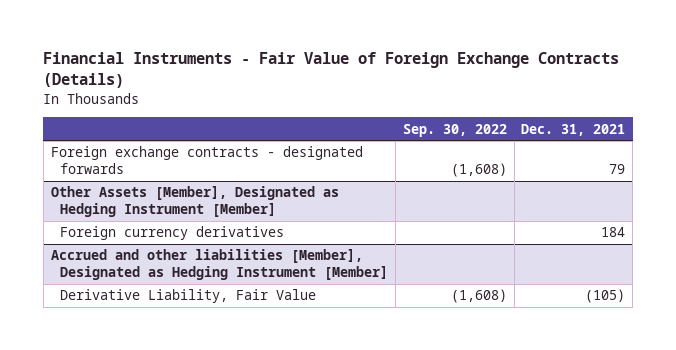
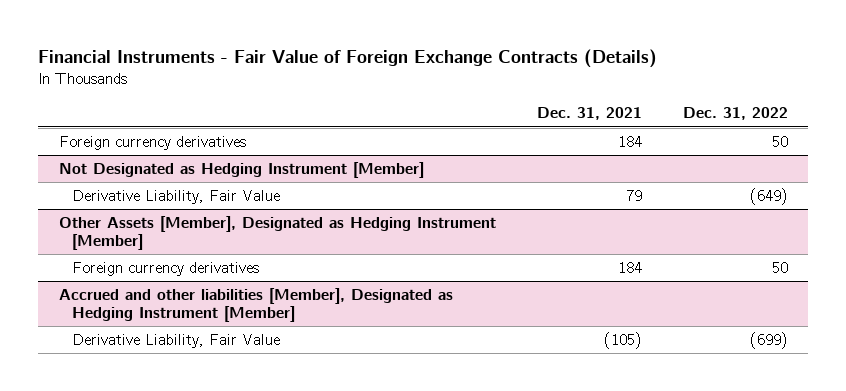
[402,123,507,137] Sep. 30, 2022 -> none
none -> [682,107,788,121] Dec. 31, 2022
[50,146,363,175] Foreign exchange contracts - designated forwards -> none
none -> [58,136,246,151] Foreign currency derivatives
none -> [58,162,424,179] Not Designated as Hedging Instrument [Member]
none -> [72,190,281,205] Derivative Liability, Fair Value

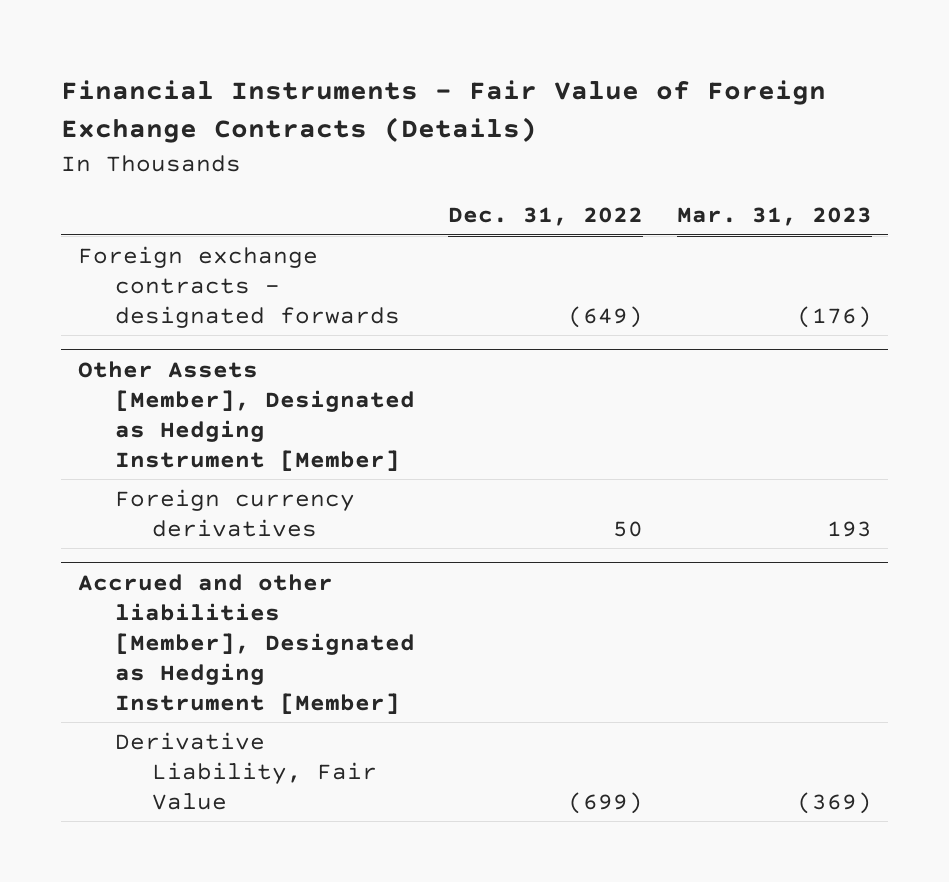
[536,107,642,121] Dec. 31, 2021 -> none
none -> [676,207,872,227] Mar. 31, 2023
[58,136,246,151] Foreign currency derivatives -> none
[58,162,424,179] Not Designated as Hedging Instrument [Member] -> none
[72,190,281,205] Derivative Liability, Fair Value -> [77,245,401,328] Foreign exchange contracts - designated forwards

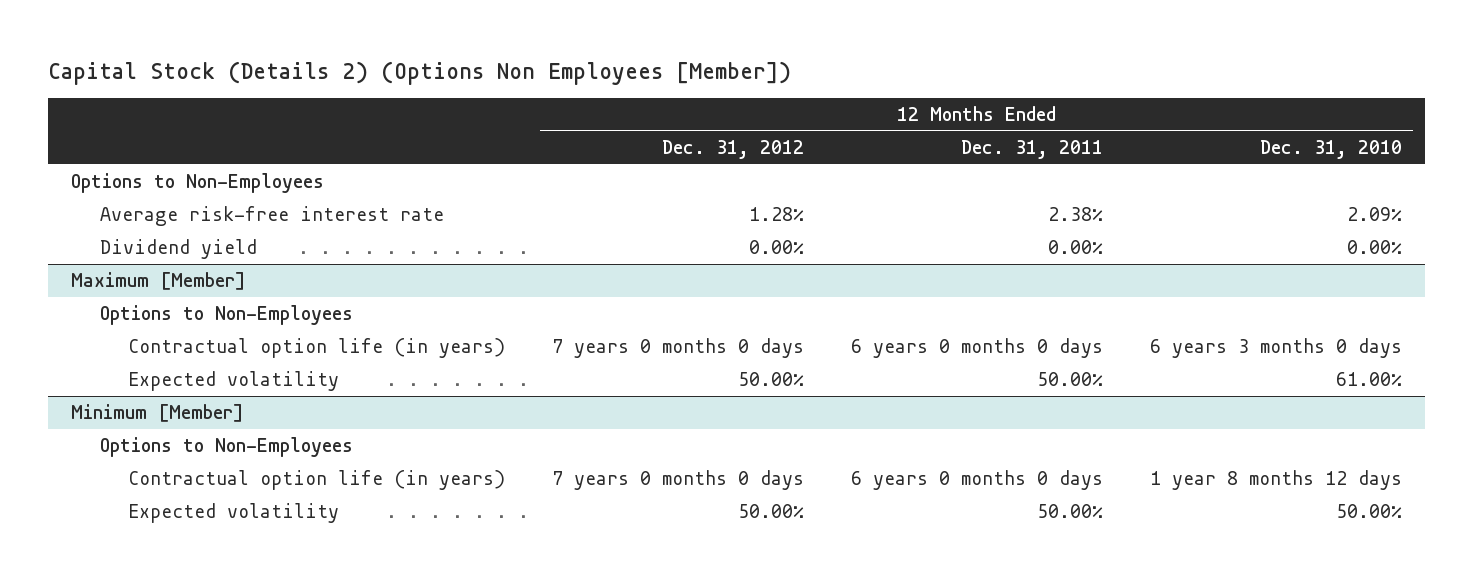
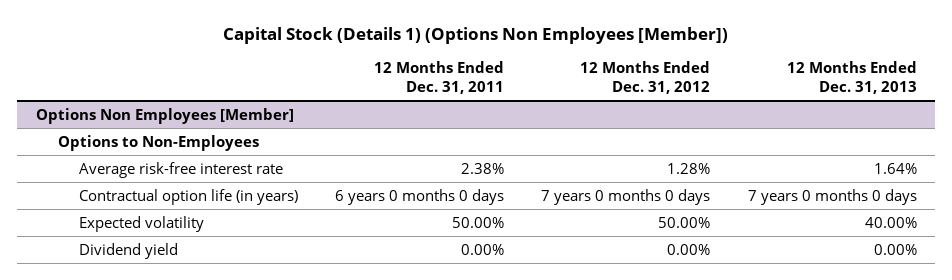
[48,60,792,85] Capital Stock (Details 2) (Options Non Employees [Member]) -> [223,27,729,45] Capital Stock (Details 1) (Options Non Employees [Member])
[1259,140,1402,160] Dec. 31, 2010 -> none
none -> [786,61,917,95] 12 Months Ended Dec. 31, 2013
none -> [35,107,294,124] Options Non Employees [Member]
[99,239,257,260] Dividend yield -> none
[71,272,247,291] Maximum [Member] -> none
[99,305,353,326] Options to Non-Employees -> none
[71,404,245,423] Minimum [Member] -> none
[99,437,353,458] Options to Non-Employees -> none
[128,470,506,491] Contractual option life (in years) -> none
[128,503,340,524] Expected volatility -> none
none -> [79,242,179,259] Dividend yield

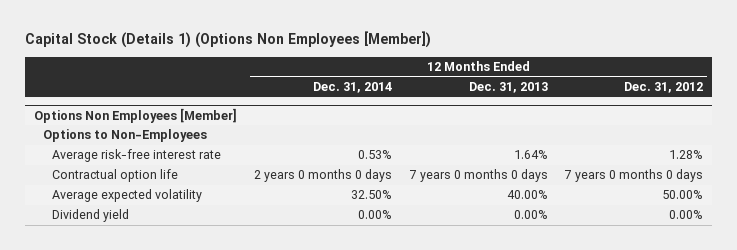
[374,61,505,95] 12 Months Ended Dec. 31, 2011 -> none
none -> [313,81,393,93] Dec. 31, 2014
[79,188,299,205] Contractual option life (in years) -> [51,169,178,183] Contractual option life
[79,215,205,232] Expected volatility -> [51,189,202,203] Average expected volatility

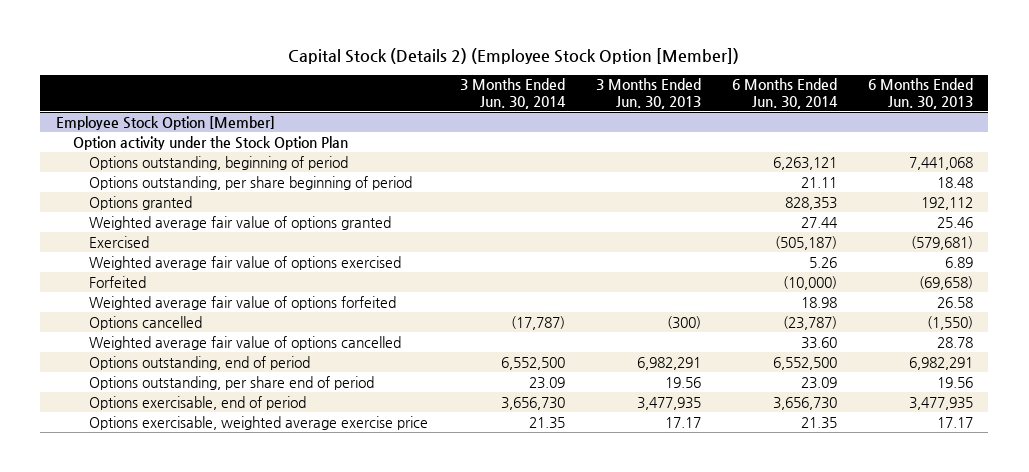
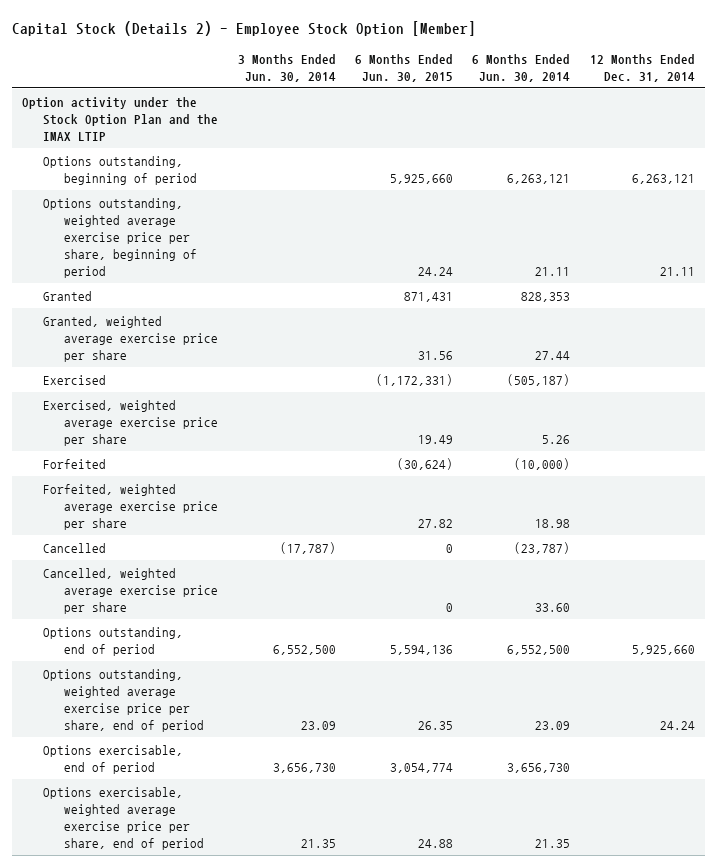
[288,48,740,65] Capital Stock (Details 2) (Employee Stock Option [Member]) -> [12,20,477,36] Capital Stock (Details 2) - Employee Stock Option [Member]
[595,78,701,109] 3 Months Ended Jun. 30, 2013 -> none
[867,78,973,109] 6 Months Ended Jun. 30, 2013 -> none
none -> [355,53,454,82] 6 Months Ended Jun. 30, 2015
none -> [589,53,695,82] 12 Months Ended Dec. 31, 2014
[55,115,275,130] Employee Stock Option [Member] -> none
[72,135,348,150] Option activity under the Stock Option Plan -> [22,96,219,141] Option activity under the Stock Option Plan and the IMAX LTIP
[89,175,413,190] Options outstanding, per share beginning of period -> [43,197,198,279] Options outstanding, weighted average exercise price per share, beginning of period
[89,195,193,210] Options granted -> [43,290,93,301] Granted
[89,215,392,230] Weighted average fair value of options granted -> [43,315,219,362] Granted, weighted average exercise price per share
[89,255,402,270] Weighted average fair value of options exercised -> [43,399,219,446] Exercised, weighted average exercise price per share
[89,295,397,310] Weighted average fair value of options forfeited -> [43,483,219,530] Forfeited, weighted average exercise price per share
[89,315,203,330] Options cancelled -> [43,542,107,553] Cancelled
[89,335,402,350] Weighted average fair value of options cancelled -> [43,567,219,614] Cancelled, weighted average exercise price per share
[89,375,375,390] Options outstanding, per share end of period -> [43,668,205,732] Options outstanding, weighted average exercise price per share, end of period
[89,415,429,430] Options exercisable, weighted average exercise price -> [43,786,205,850] Options exercisable, weighted average exercise price per share, end of period

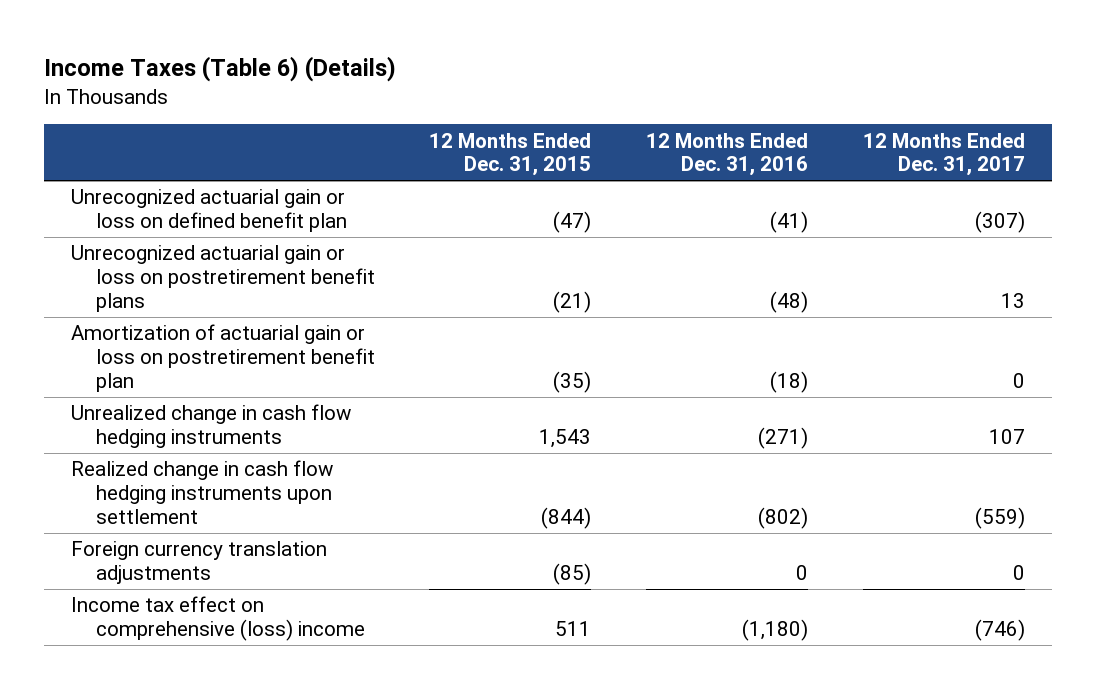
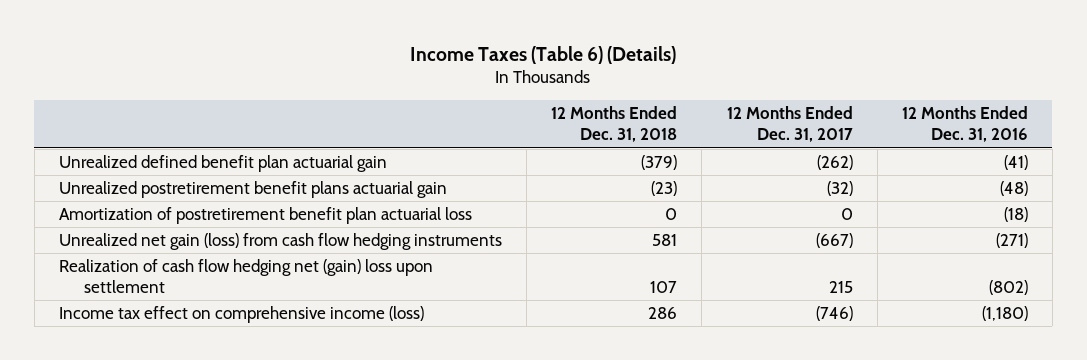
[429,132,592,177] 12 Months Ended Dec. 31, 2015 -> none
none -> [551,106,678,143] 12 Months Ended Dec. 31, 2018
[71,541,328,585] Foreign currency translation adjustments -> none
[71,189,347,233] Unrecognized actuarial gain or loss on defined benefit plan -> [58,155,387,173] Unrealized defined benefit plan actuarial gain
[974,211,1025,234] (307) -> [816,155,853,171] (262)
[71,245,375,312] Unrecognized actuarial gain or loss on postretirement benefit plans -> [58,181,447,199] Unrealized postretirement benefit plans actuarial gain
[1000,292,1025,308] 13 -> [826,181,853,197] (32)
[71,324,375,392] Amortization of actuarial gain or loss on postretirement benefit plan -> [58,207,472,225] Amortization of postretirement benefit plan actuarial loss
[71,404,352,449] Unrealized change in cash flow hedging instruments -> [58,233,502,251] Unrealized net gain (loss) from cash flow hedging instruments
[988,429,1025,445] 107 -> [815,233,853,249] (667)
[71,460,334,524] Realized change in cash flow hedging instruments upon settlement -> [58,259,433,294] Realization of cash flow hedging net (gain) loss upon settlement
[974,506,1025,529] (559) -> [828,281,853,294] 215
[71,596,365,642] Income tax effect on comprehensive (loss) income -> [58,306,424,324] Income tax effect on comprehensive income (loss)

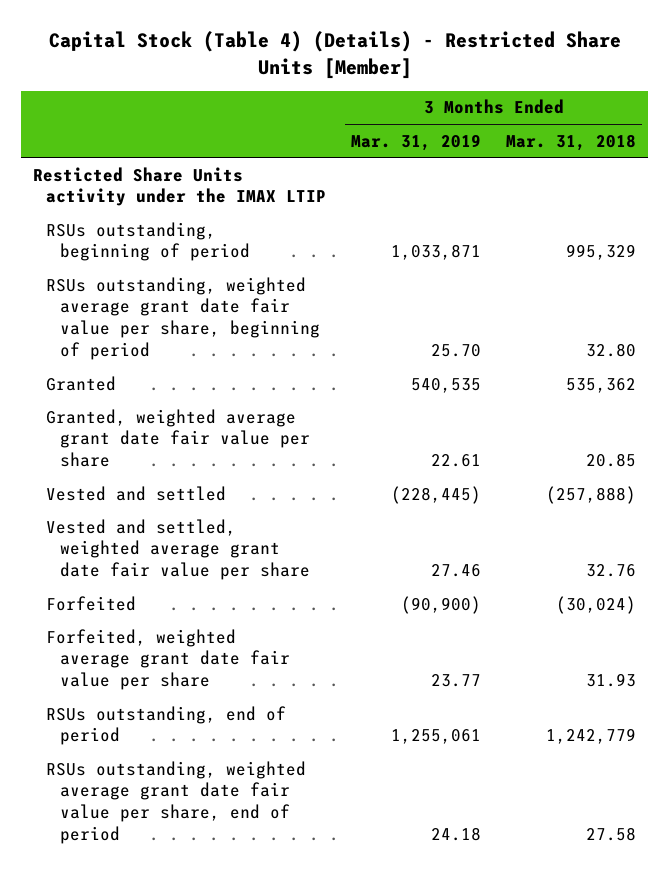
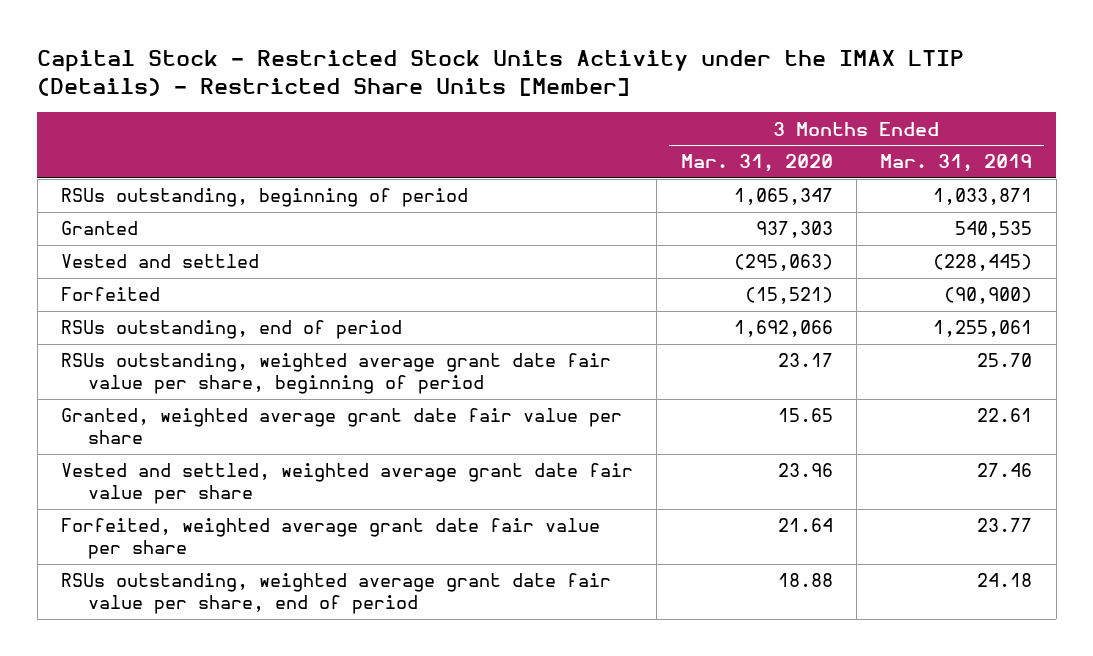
[48,31,621,79] Capital Stock (Table 4) (Details) - Restricted Share Units [Member] -> [37,49,965,96] Capital Stock - Restricted Stock Units Activity under the IMAX LTIP (Details) - Restricted Share Units [Member]
[506,133,637,151] Mar. 31, 2018 -> none
none -> [680,154,833,173] Mar. 31, 2020
[33,166,327,207] Resticted Share Units activity under the IMAX LTIP -> none
[46,276,320,361] RSUs outstanding, weighted average grant date fair value per share, beginning of period -> [61,353,612,395] RSUs outstanding, weighted average grant date fair value per share, beginning of period
[46,408,310,468] Granted, weighted average grant date fair value per share -> [61,408,623,445] Granted, weighted average grant date fair value per share
[46,518,310,581] Vested and settled, weighted average grant date fair value per share -> [61,463,634,505] Vested and settled, weighted average grant date fair value per share
[46,628,290,691] Forfeited, weighted average grant date fair value per share -> [61,518,601,560] Forfeited, weighted average grant date fair value per share

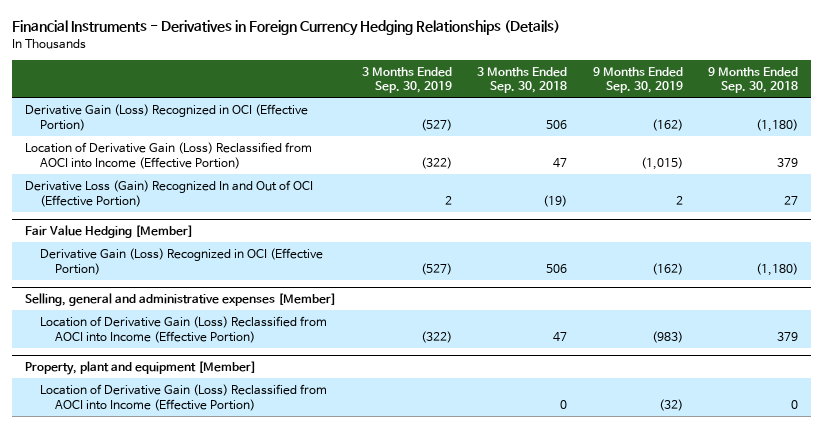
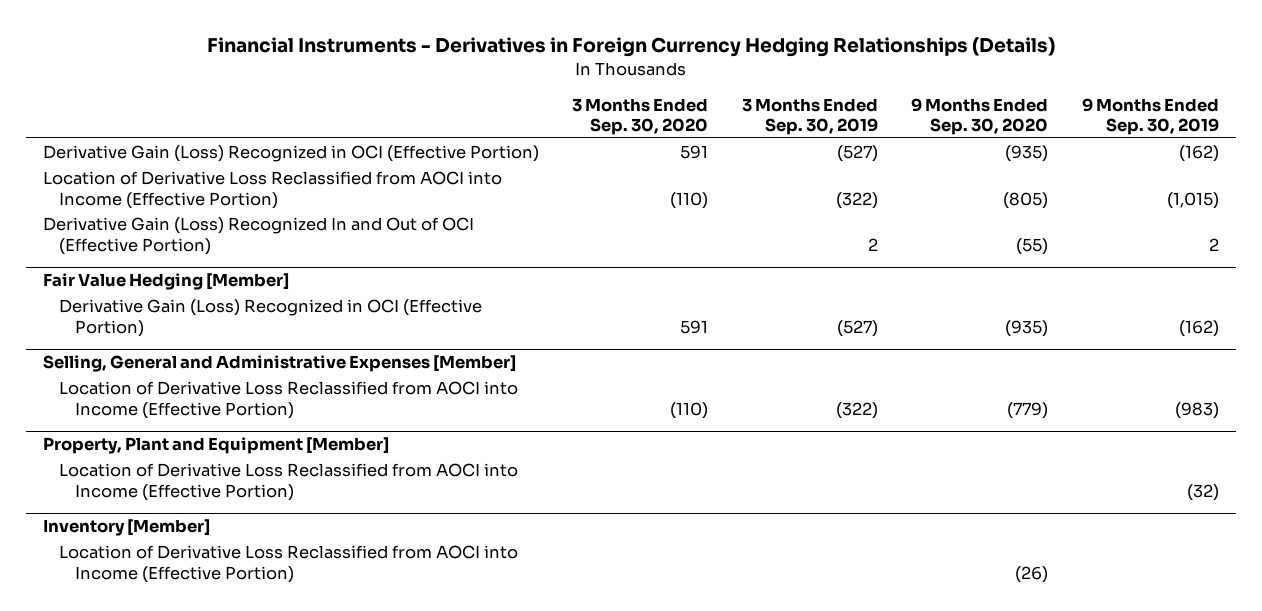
[477,66,568,94] 3 Months Ended Sep. 30, 2018 -> none
[708,66,799,94] 9 Months Ended Sep. 30, 2018 -> none
none -> [572,97,709,136] 3 Months Ended Sep. 30, 2020
none -> [911,97,1049,136] 9 Months Ended Sep. 30, 2020
[25,141,313,169] Location of Derivative Gain (Loss) Reclassified from AOCI into Income (Effective Portion) -> [43,171,503,209] Location of Derivative Loss Reclassified from AOCI into Income (Effective Portion)
[25,179,314,207] Derivative Loss (Gain) Recognized In and Out of OCI (Effective Portion) -> [43,217,475,255] Derivative Gain (Loss) Recognized In and Out of OCI (Effective Portion)
[25,293,337,307] Selling, general and administrative expenses [Member] -> [43,355,517,373] Selling, General and Administrative Expenses [Member]
[40,315,328,343] Location of Derivative Gain (Loss) Reclassified from AOCI into Income (Effective Portion) -> [59,381,519,419] Location of Derivative Loss Reclassified from AOCI into Income (Effective Portion)
[25,361,257,376] Property, plant and equipment [Member] -> [43,437,390,455] Property, Plant and Equipment [Member]
[40,383,328,411] Location of Derivative Gain (Loss) Reclassified from AOCI into Income (Effective Portion) -> [59,463,519,501] Location of Derivative Loss Reclassified from AOCI into Income (Effective Portion)
none -> [43,519,211,537] Inventory [Member]
none -> [59,545,519,583] Location of Derivative Loss Reclassified from AOCI into Income (Effective Portion)

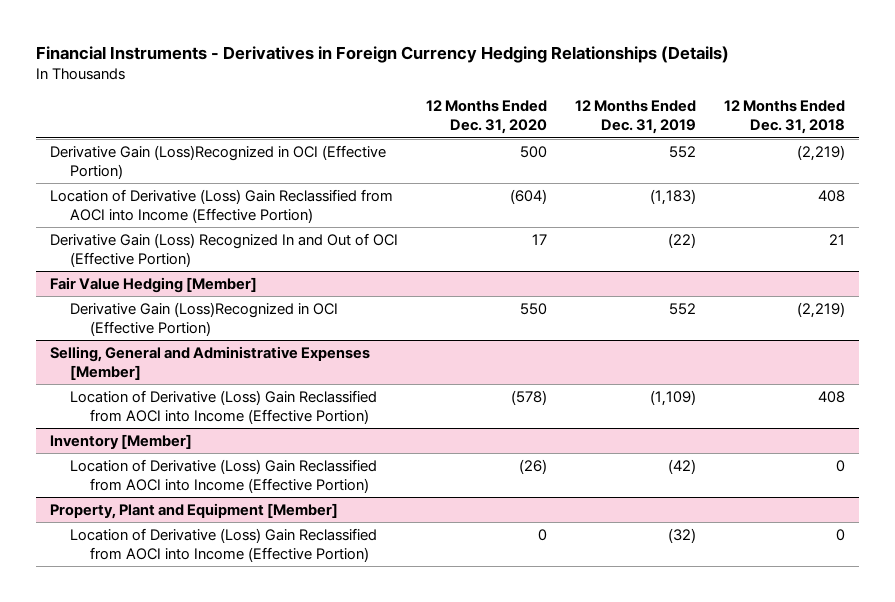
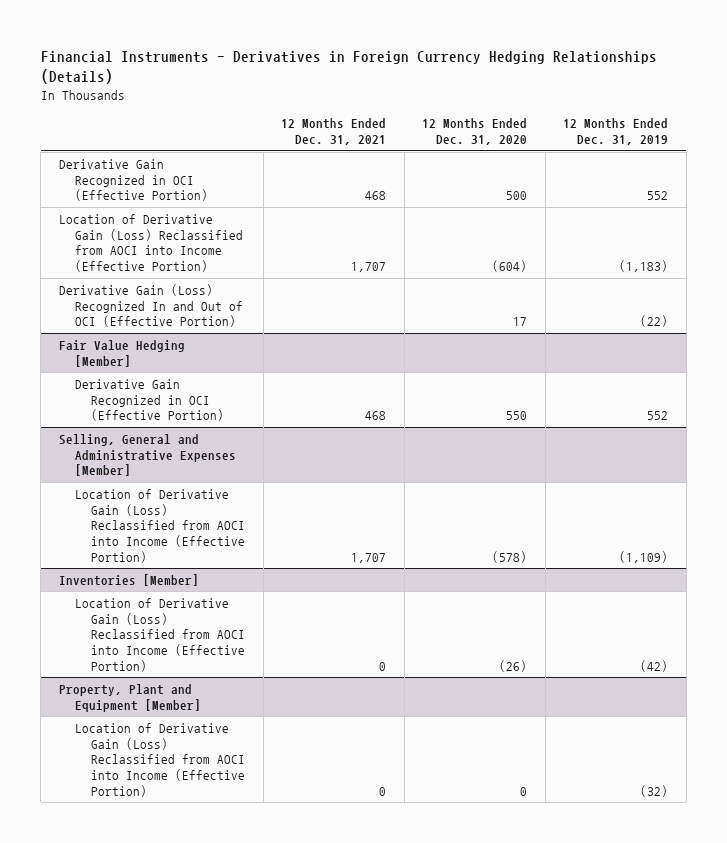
[724,100,846,135] 12 Months Ended Dec. 31, 2018 -> none
none -> [281,118,387,146] 12 Months Ended Dec. 31, 2021
[49,144,386,179] Derivative Gain (Loss)Recognized in OCI (Effective Portion) -> [58,158,209,202] Derivative Gain Recognized in OCI (Effective Portion)
[49,188,393,223] Location of Derivative (Loss) Gain Reclassified from AOCI into Income (Effective Portion) -> [58,213,244,273] Location of Derivative Gain (Loss) Reclassified from AOCI into Income (Effective Portion)
[69,301,338,336] Derivative Gain (Loss)Recognized in OCI (Effective Portion) -> [75,378,225,422] Derivative Gain Recognized in OCI (Effective Portion)
[69,389,377,424] Location of Derivative (Loss) Gain Reclassified from AOCI into Income (Effective Portion) -> [75,488,246,563] Location of Derivative Gain (Loss) Reclassified from AOCI into Income (Effective Portion)
[49,433,192,449] Inventory [Member] -> [58,573,199,586] Inventories [Member]
[69,458,377,493] Location of Derivative (Loss) Gain Reclassified from AOCI into Income (Effective Portion) -> [75,597,246,672] Location of Derivative Gain (Loss) Reclassified from AOCI into Income (Effective Portion)
[69,527,377,562] Location of Derivative (Loss) Gain Reclassified from AOCI into Income (Effective Portion) -> [75,722,246,797] Location of Derivative Gain (Loss) Reclassified from AOCI into Income (Effective Portion)

